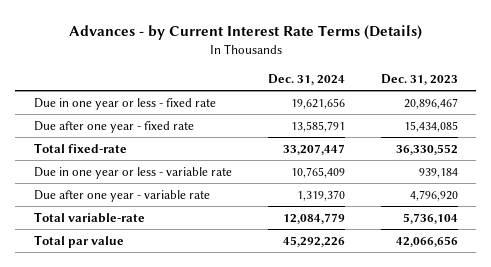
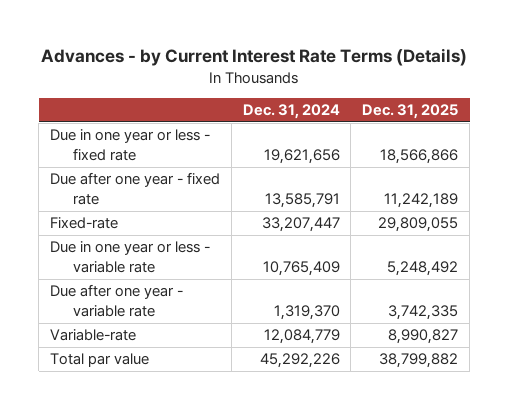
[380,73,458,85] Dec. 31, 2023 -> none
none -> [362,104,459,120] Dec. 31, 2025
[33,142,127,153] Total fixed-rate -> [50,217,119,230] Fixed-rate
[33,211,145,223] Total variable-rate -> [50,329,137,342] Variable-rate

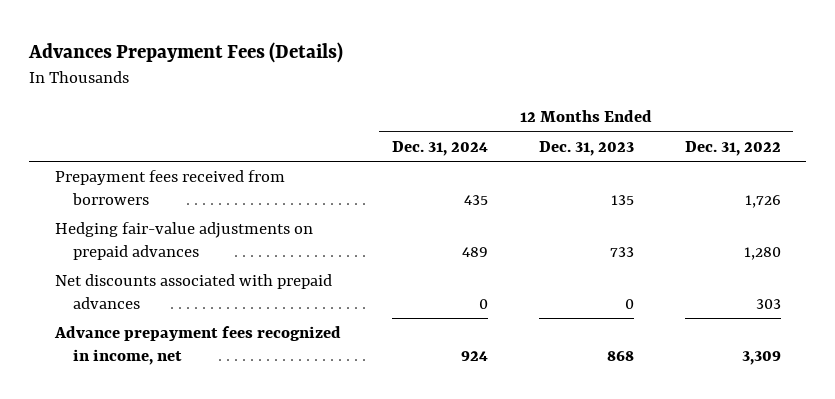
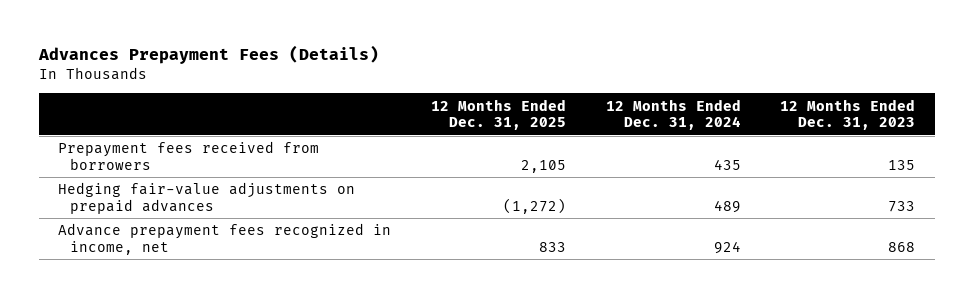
[684,140,781,156] Dec. 31, 2022 -> none
none -> [431,98,567,131] 12 Months Ended Dec. 31, 2025
[54,274,332,309] Net discounts associated with prepaid advances -> none

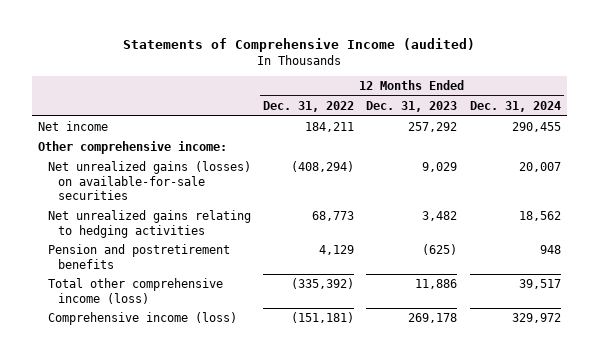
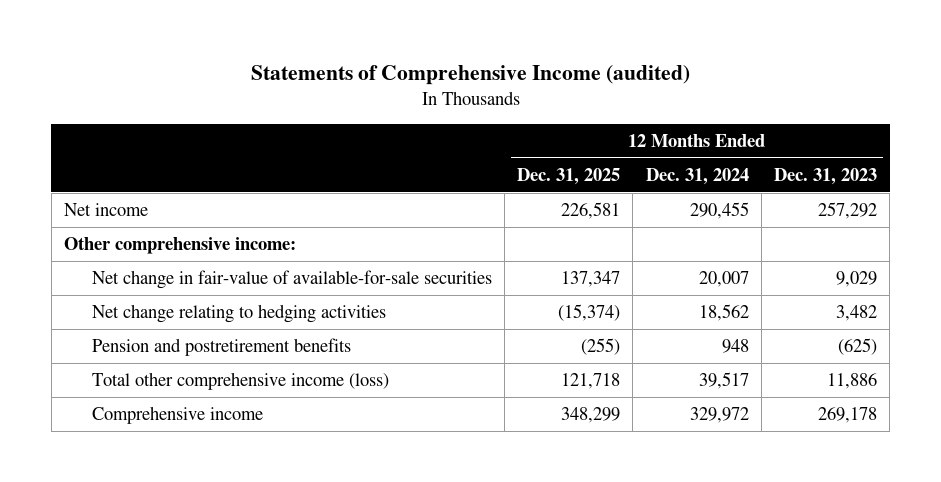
[263,100,355,112] Dec. 31, 2022 -> none
none -> [517,167,621,185] Dec. 31, 2025
[48,161,252,201] Net unrealized gains (losses) on available-for-sale securities -> [91,270,492,290] Net change in fair-value of available-for-sale securities
[48,210,252,238] Net unrealized gains relating to hedging activities -> [91,304,386,324] Net change relating to hedging activities
[48,312,238,326] Comprehensive income (loss) -> [91,406,263,425] Comprehensive income

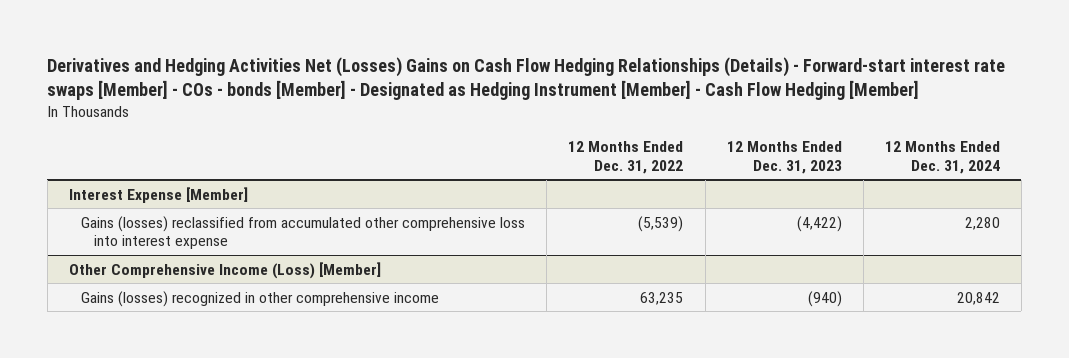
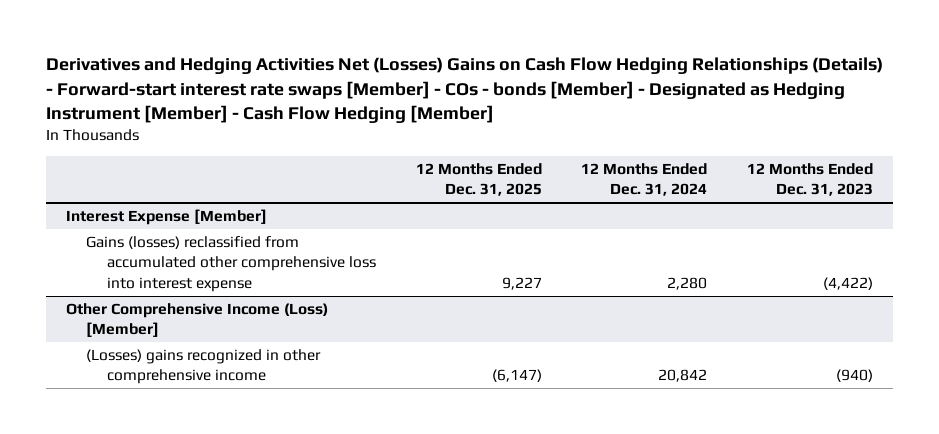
[568,140,684,174] 12 Months Ended Dec. 31, 2022 -> none
none -> [415,163,542,197] 12 Months Ended Dec. 31, 2025
[81,290,440,307] Gains (losses) recognized in other comprehensive income -> [86,349,322,385] (Losses) gains recognized in other comprehensive income

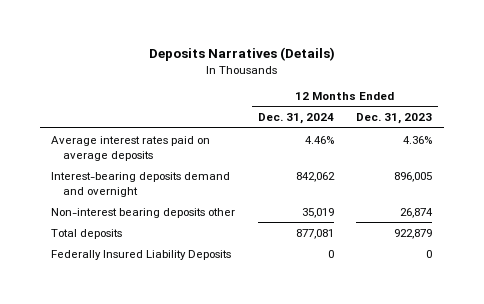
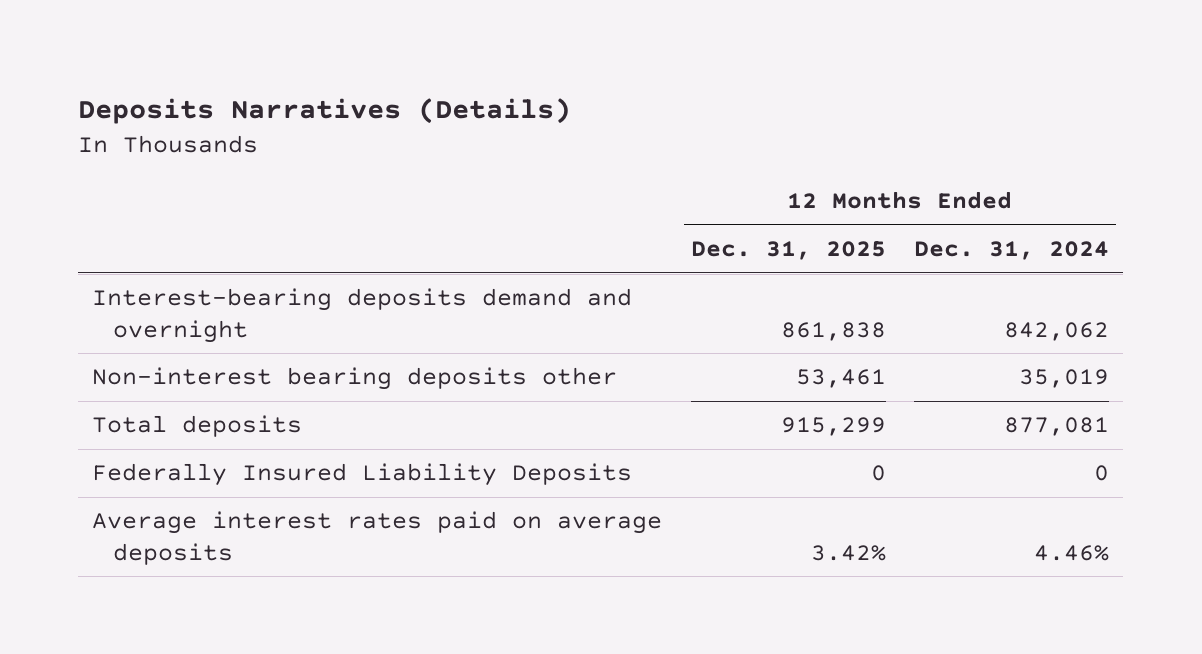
[356,113,433,125] Dec. 31, 2023 -> none
none -> [690,241,886,261] Dec. 31, 2025
[51,135,211,161] Average interest rates paid on average deposits -> [92,511,663,565] Average interest rates paid on average deposits

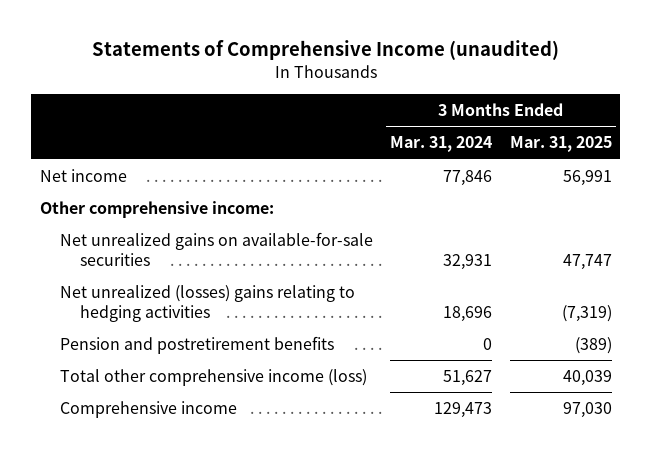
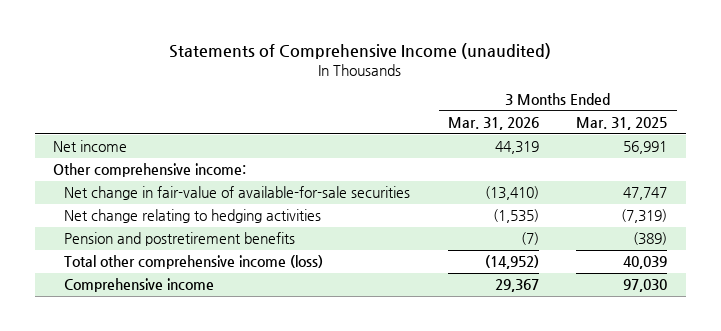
[390,136,493,153] Mar. 31, 2024 -> none
none -> [447,117,539,131] Mar. 31, 2026
[59,232,373,267] Net unrealized gains on available-for-sale securities -> [64,186,411,201] Net change in fair-value of available-for-sale securities
[59,285,355,323] Net unrealized (losses) gains relating to hedging activities -> [64,209,322,224] Net change relating to hedging activities

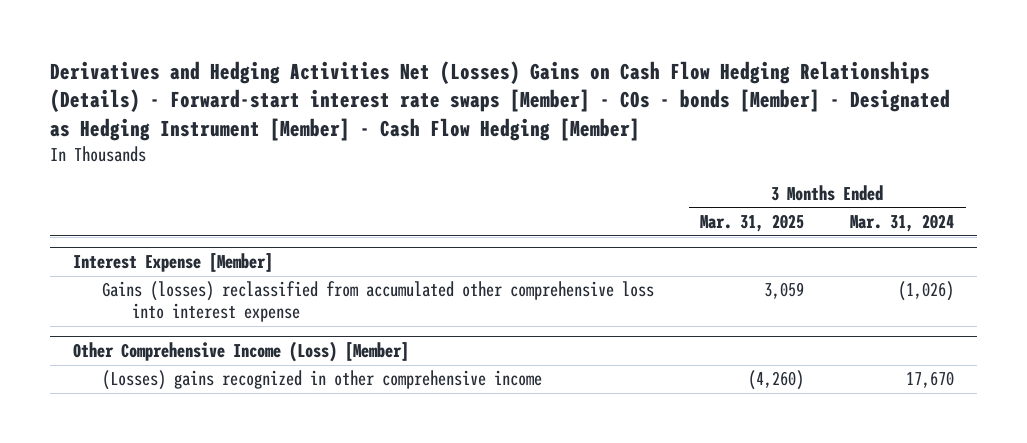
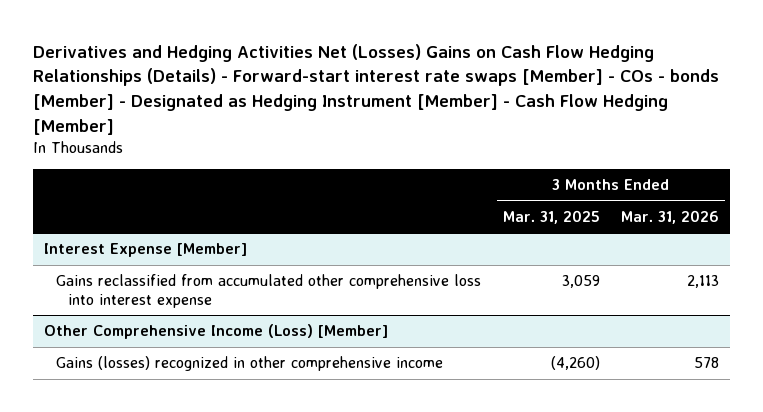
[850,214,955,233] Mar. 31, 2024 -> none
none -> [621,209,720,224] Mar. 31, 2026
[102,281,655,323] Gains (losses) reclassified from accumulated other comprehensive loss into interest expense -> [56,274,482,309] Gains reclassified from accumulated other comprehensive loss into interest expense
[102,370,543,391] (Losses) gains recognized in other comprehensive income -> [56,356,444,372] Gains (losses) recognized in other comprehensive income

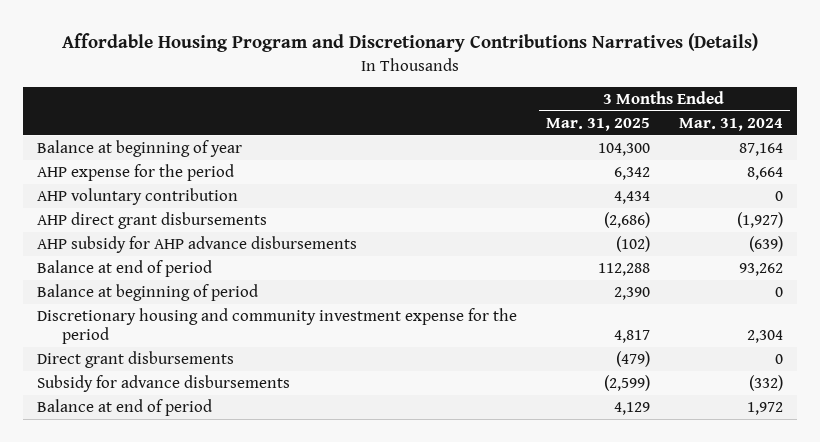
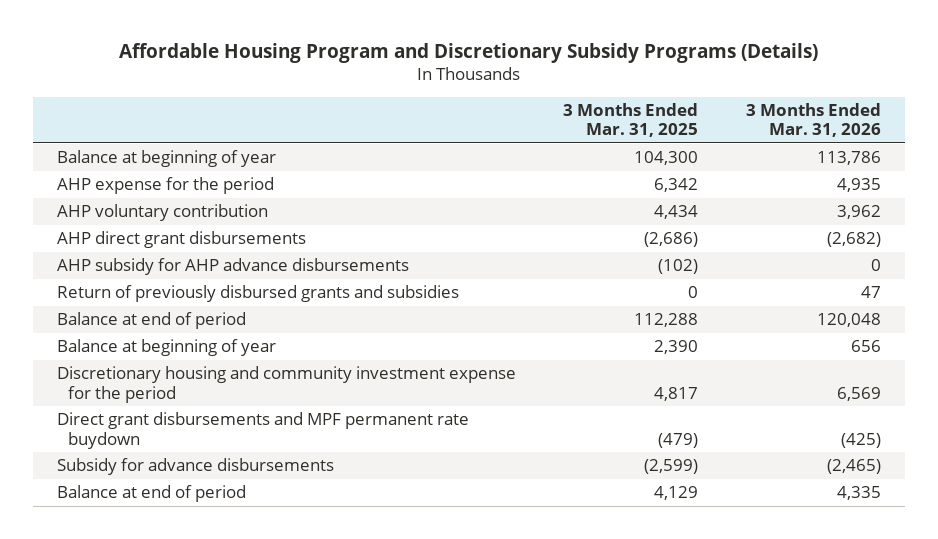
[61,33,758,53] Affordable Housing Program and Discretionary Contributions Narratives (Details) -> [118,43,818,64] Affordable Housing Program and Discretionary Subsidy Programs (Details)
[678,117,783,131] Mar. 31, 2024 -> none
none -> [746,102,882,138] 3 Months Ended Mar. 31, 2026
none -> [56,285,459,303] Return of previously disbursed grants and subsidies
[37,284,259,302] Balance at beginning of period -> [56,339,276,357] Balance at beginning of year
[37,351,235,369] Direct grant disbursements -> [56,412,469,449] Direct grant disbursements and MPF permanent rate buydown

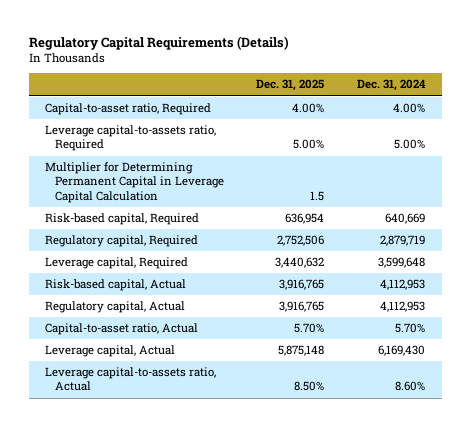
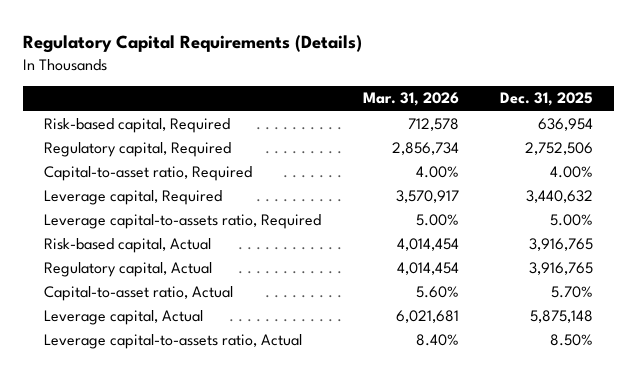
[357,79,427,92] Dec. 31, 2024 -> none
none -> [362,92,459,107] Mar. 31, 2026
[45,162,224,203] Multiplier for Determining Permanent Capital in Leverage Capital Calculation -> none
[45,103,212,116] Capital-to-asset ratio, Required -> [44,165,253,181] Capital-to-asset ratio, Required
[45,125,217,152] Leverage capital-to-assets ratio, Required -> [44,213,322,229] Leverage capital-to-assets ratio, Required

